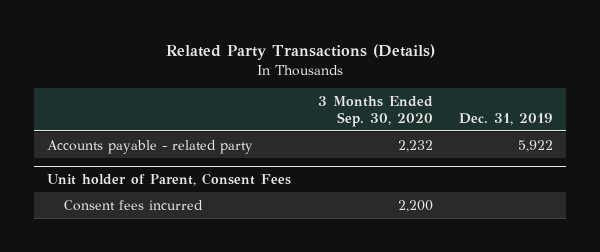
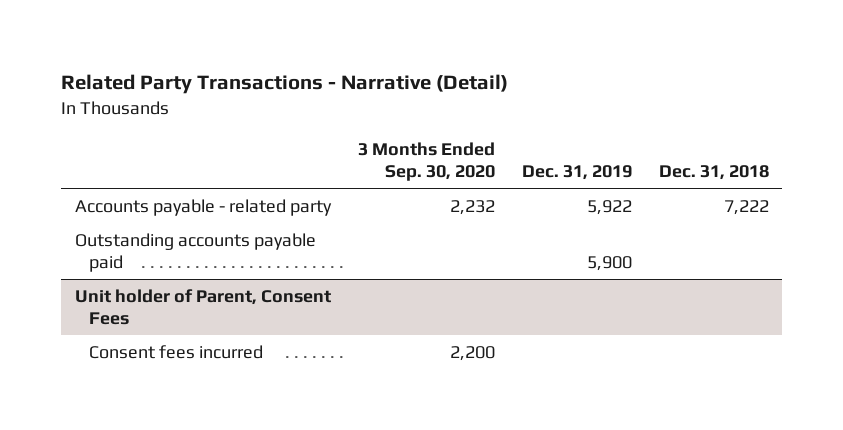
[166,43,436,60] Related Party Transactions (Details) -> [61,74,509,95] Related Party Transactions - Narrative (Detail)
none -> [658,164,769,180] Dec. 31, 2018
none -> [74,232,316,273] Outstanding accounts payable paid

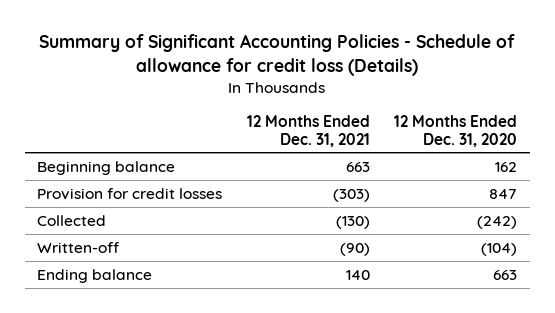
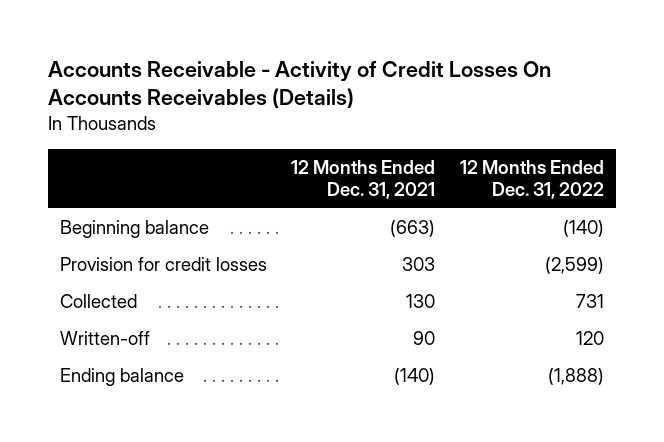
[39,34,516,77] Summary of Significant Accounting Policies - Schedule of allowance for credit loss (Details) -> [47,60,551,109] Accounts Receivable - Activity of Credit Losses On Accounts Receivables (Details)
[394,114,518,147] 12 Months Ended Dec. 31, 2020 -> none
none -> [459,160,604,200] 12 Months Ended Dec. 31, 2022
[345,161,370,172] 663 -> [390,220,436,238] (663)
[332,188,370,202] (303) -> [402,257,436,272] 303
[335,215,370,229] (130) -> [406,294,436,309] 130
[339,242,370,256] (90) -> [413,331,436,346] 90
[345,269,370,280] 140 -> [394,368,436,386] (140)

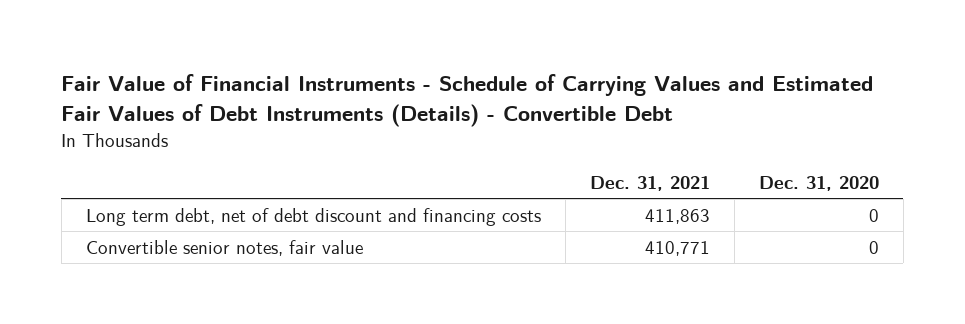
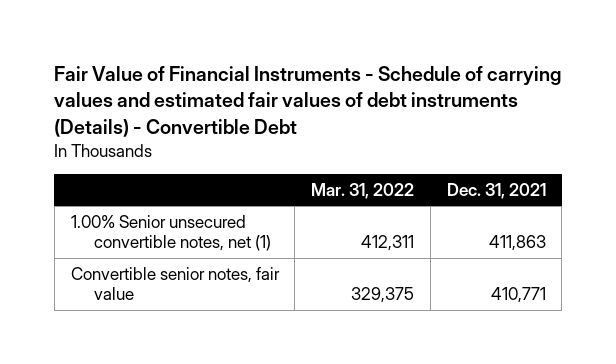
[61,74,874,128] Fair Value of Financial Instruments - Schedule of Carrying Values and Estimated Fair Values of Debt Instruments (Details) - Convertible Debt -> [54,65,562,137] Fair Value of Financial Instruments - Schedule of carrying values and estimated fair values of debt instruments (Details) - Convertible Debt
[758,176,879,192] Dec. 31, 2020 -> none
none -> [311,182,415,199] Mar. 31, 2022
[85,207,541,226] Long term debt, net of debt discount and financing costs -> [70,214,271,252] 1.00% Senior unsecured convertible notes, net (1)

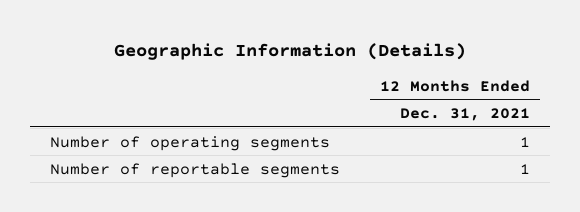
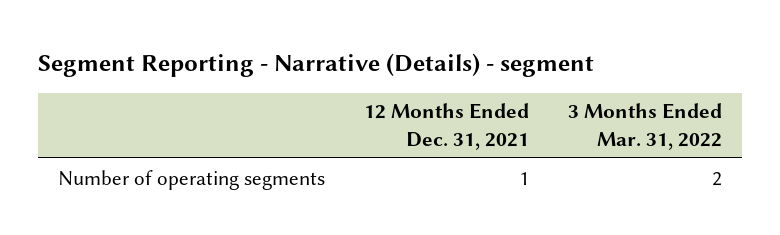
[113,42,466,60] Geographic Information (Details) -> [38,53,595,78] Segment Reporting - Narrative (Details) - segment
none -> [568,103,723,150] 3 Months Ended Mar. 31, 2022
[50,162,341,178] Number of reportable segments -> none

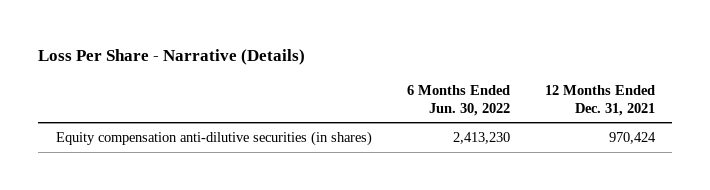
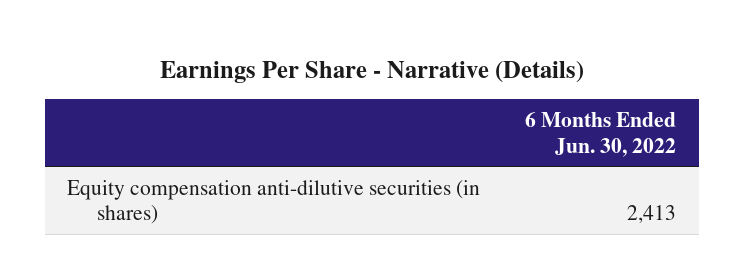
[38,48,306,65] Loss Per Share - Narrative (Details) -> [159,60,584,83] Earnings Per Share - Narrative (Details)
[544,84,655,116] 12 Months Ended Dec. 31, 2021 -> none
[452,132,510,145] 2,413,230 -> [627,205,677,224] 2,413

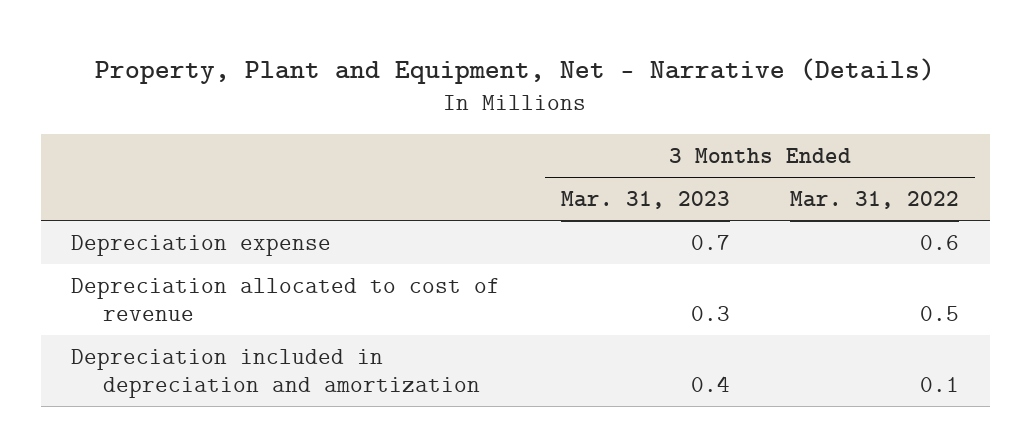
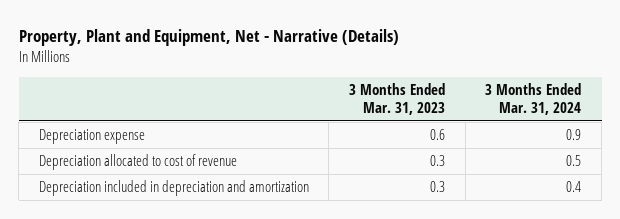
[790,191,960,210] Mar. 31, 2022 -> none
none -> [485,83,582,115] 3 Months Ended Mar. 31, 2024
[690,234,730,250] 0.7 -> [430,129,446,141] 0.6
[690,375,730,392] 0.4 -> [430,181,446,193] 0.3

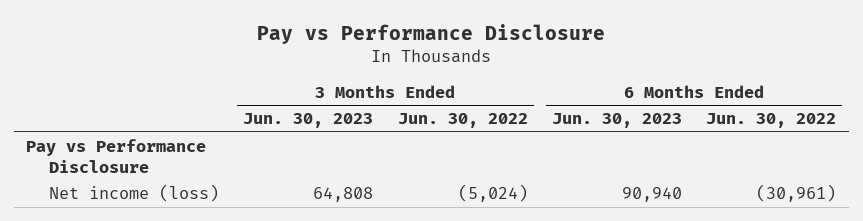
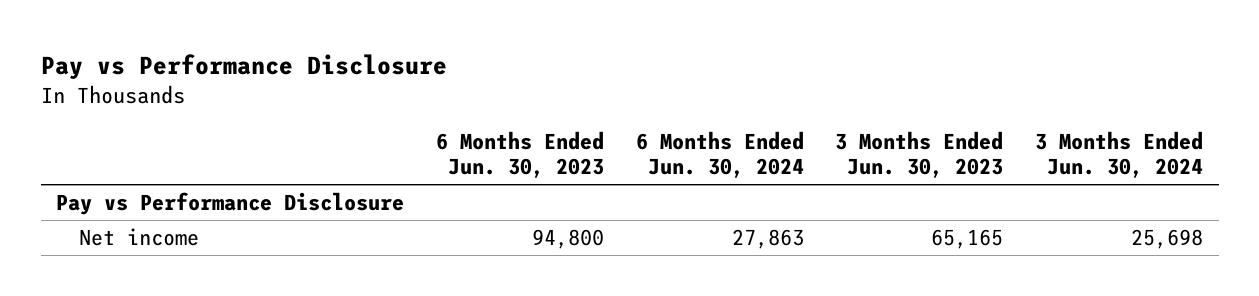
[397,113,528,129] Jun. 30, 2022 -> none
[706,113,837,129] Jun. 30, 2022 -> none
none -> [635,130,804,179] 6 Months Ended Jun. 30, 2024
none -> [1034,130,1203,179] 3 Months Ended Jun. 30, 2024
[48,184,219,203] Net income (loss) -> [78,227,199,246] Net income
[313,187,374,203] 64,808 -> [931,228,1004,249] 65,165
[622,187,683,203] 90,940 -> [532,228,605,249] 94,800

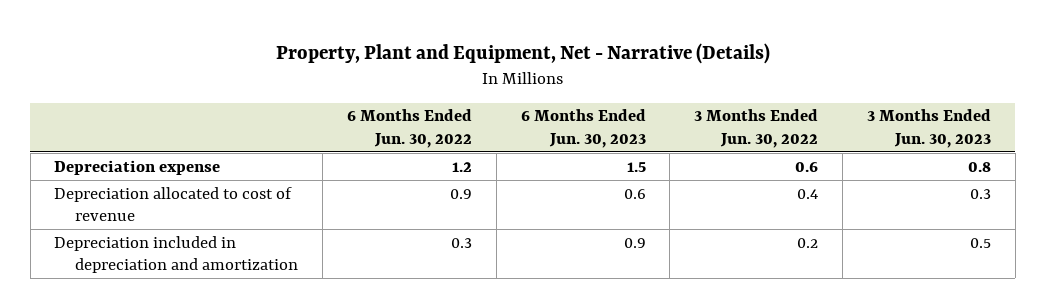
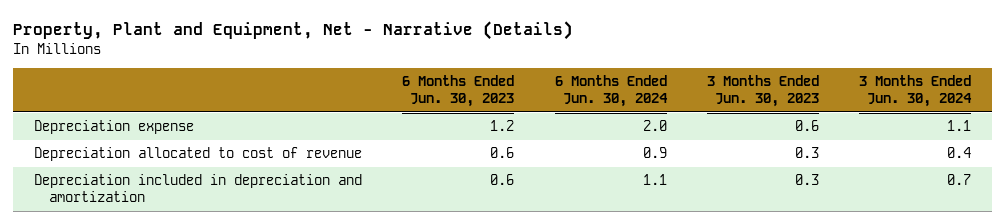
[346,109,472,148] 6 Months Ended Jun. 30, 2022 -> none
[694,109,819,148] 3 Months Ended Jun. 30, 2022 -> none
none -> [554,74,668,108] 6 Months Ended Jun. 30, 2024
none -> [859,74,973,108] 3 Months Ended Jun. 30, 2024
[626,161,646,172] 1.5 -> [490,120,515,132] 1.2
[967,161,991,172] 0.8 -> [794,120,819,132] 0.6
[623,237,646,248] 0.9 -> [490,174,515,186] 0.6
[969,237,991,248] 0.5 -> [794,174,819,186] 0.3

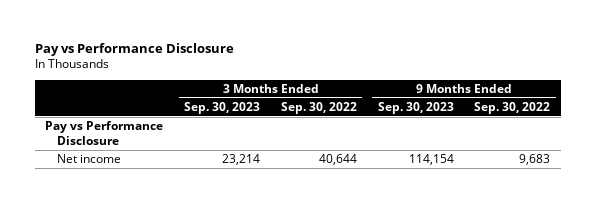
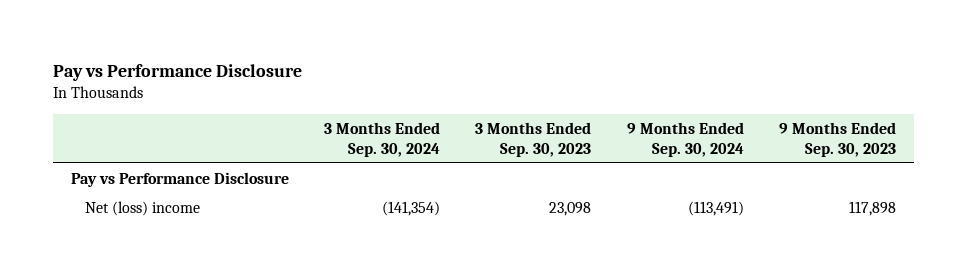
[280,101,357,114] Sep. 30, 2022 -> none
[474,101,551,114] Sep. 30, 2022 -> none
none -> [323,121,440,157] 3 Months Ended Sep. 30, 2024
none -> [626,121,744,157] 9 Months Ended Sep. 30, 2024
[56,154,121,164] Net income -> [84,200,200,216] Net (loss) income
[222,154,261,166] 23,214 -> [549,201,592,216] 23,098
[408,154,454,166] 114,154 -> [849,200,897,216] 117,898

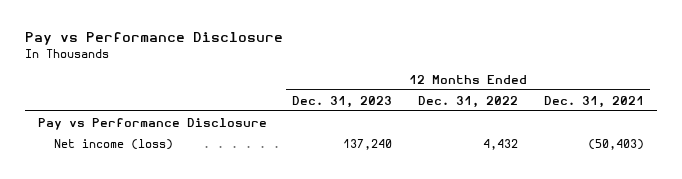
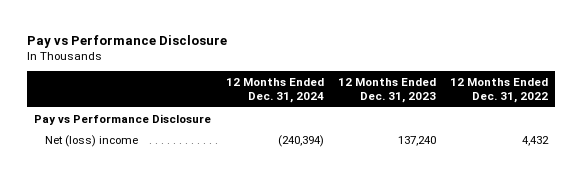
[543,95,644,108] Dec. 31, 2021 -> none
none -> [225,77,324,104] 12 Months Ended Dec. 31, 2024
[54,138,174,150] Net income (loss) -> [45,134,139,147] Net (loss) income

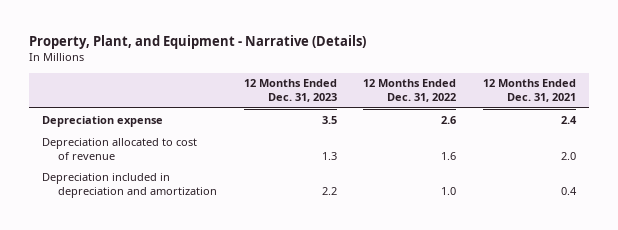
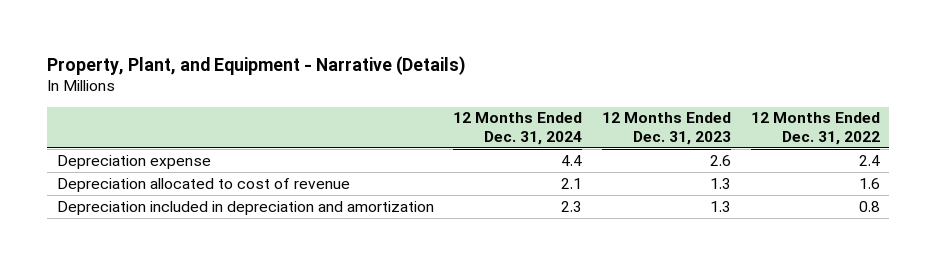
[482,79,576,103] 12 Months Ended Dec. 31, 2021 -> none
none -> [453,112,583,145] 12 Months Ended Dec. 31, 2024
[321,115,337,124] 3.5 -> [709,154,731,166] 2.6
[441,115,457,124] 2.6 -> [858,154,880,166] 2.4
[321,186,337,195] 2.2 -> [709,200,731,212] 1.3
[441,186,457,195] 1.0 -> [858,200,880,212] 0.8

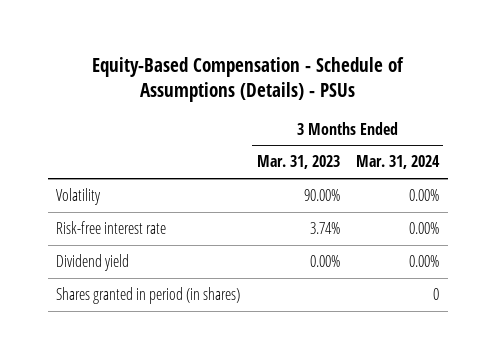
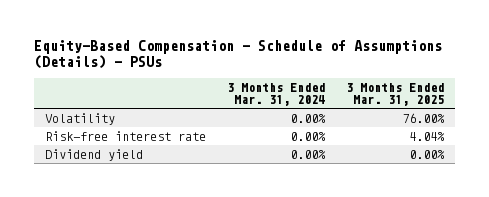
[256,155,340,170] Mar. 31, 2023 -> none
none -> [346,82,445,107] 3 Months Ended Mar. 31, 2025
[55,286,240,304] Shares granted in period (in shares) -> none

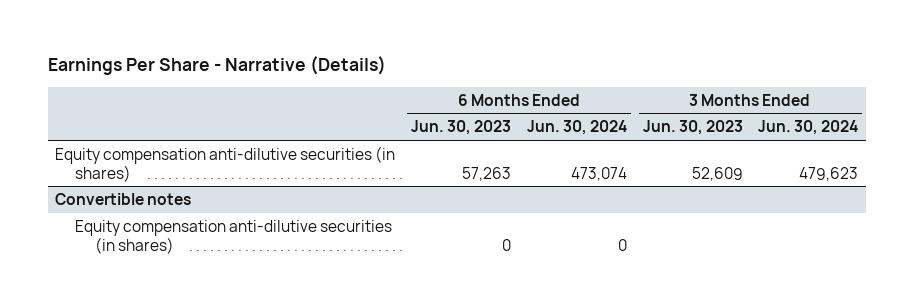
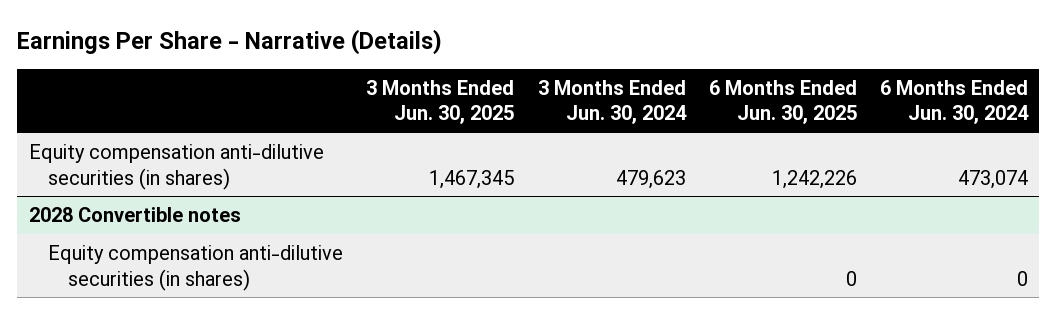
[411,120,512,136] Jun. 30, 2023 -> none
[642,120,743,136] Jun. 30, 2023 -> none
none -> [366,79,515,125] 3 Months Ended Jun. 30, 2025
none -> [708,79,857,125] 6 Months Ended Jun. 30, 2025
[55,192,192,205] Convertible notes -> [28,207,241,223] 2028 Convertible notes

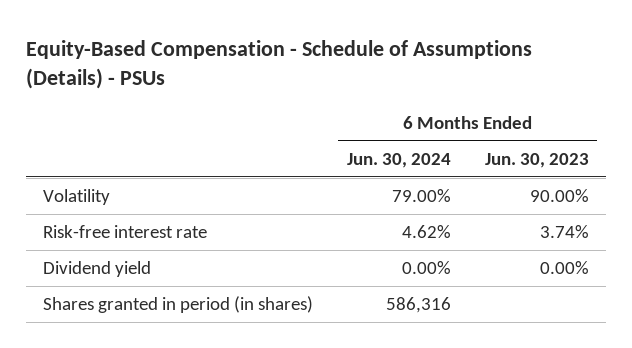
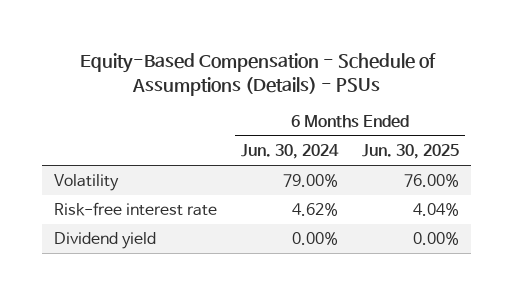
[484,152,589,168] Jun. 30, 2023 -> none
none -> [362,144,460,160] Jun. 30, 2025
[43,296,314,314] Shares granted in period (in shares) -> none

